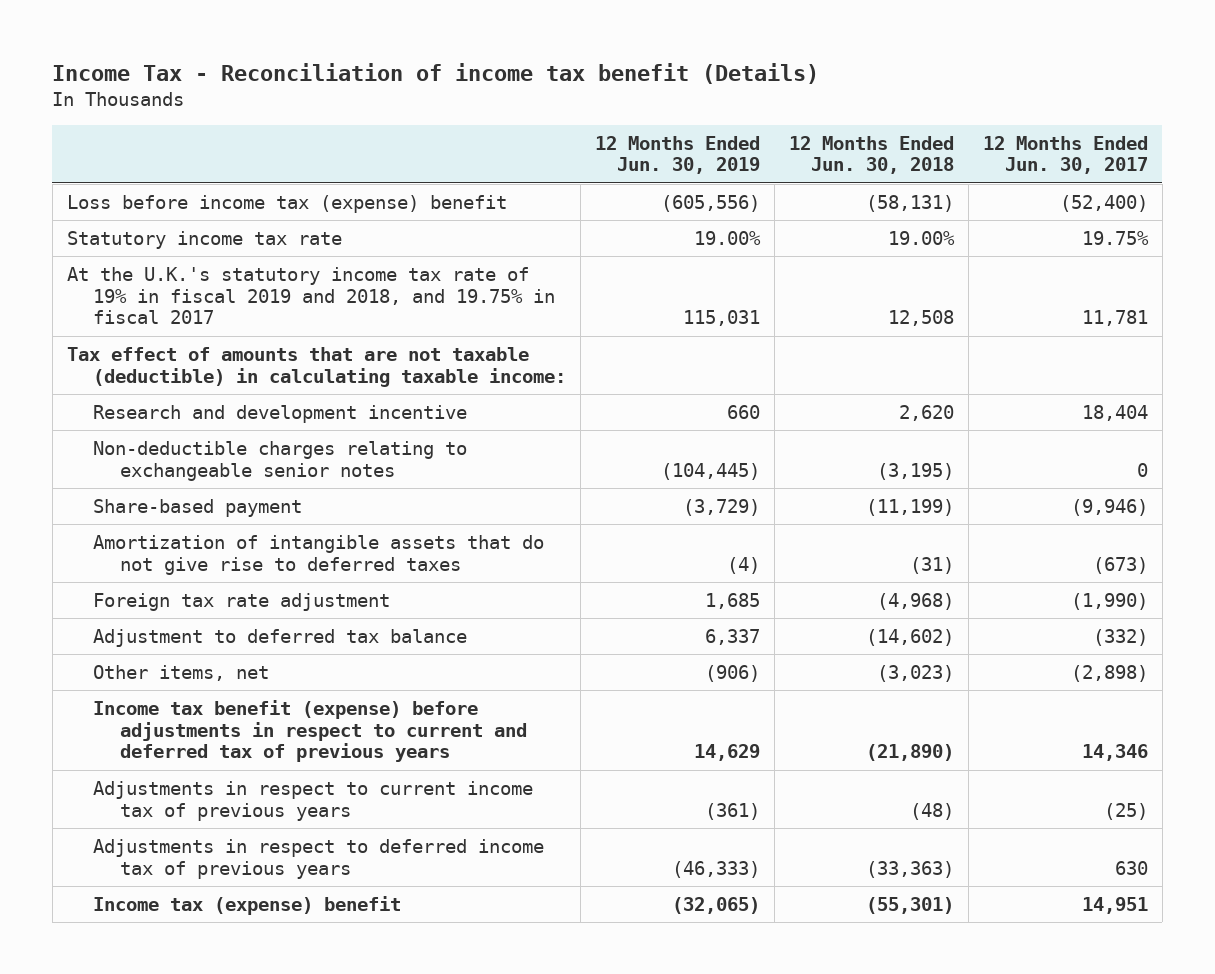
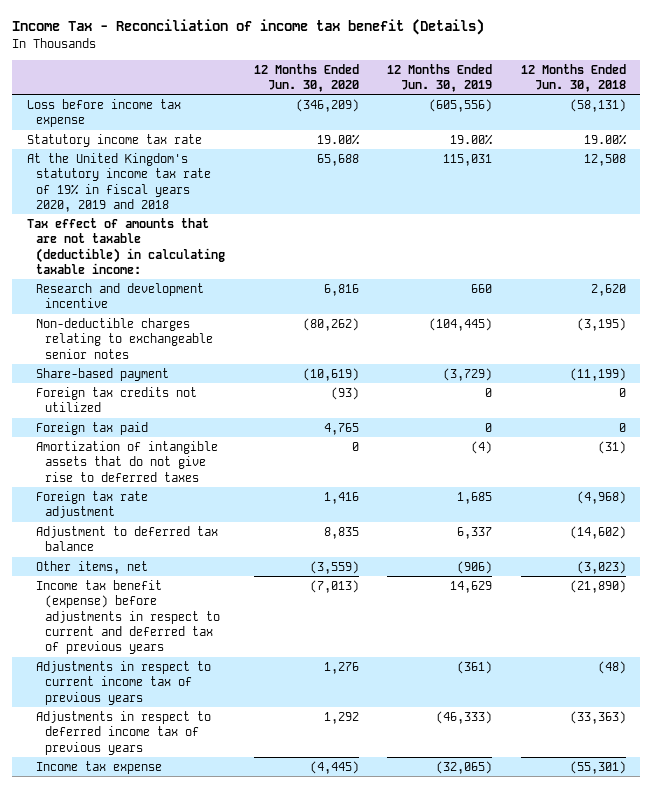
[982,135,1148,175] 12 Months Ended Jun. 30, 2017 -> none
none -> [253,63,359,92] 12 Months Ended Jun. 30, 2020
[66,194,507,213] Loss before income tax (expense) benefit -> [26,98,181,128] Loss before income tax expense
[66,266,556,325] At the U.K.'s statutory income tax rate of 19% in fiscal 2019 and 2018, and 19.75% in fiscal 2017 -> [26,152,211,212] At the United Kingdom's statutory income tax rate of 19% in fiscal years 2020, 2019 and 2018
none -> [35,386,197,413] Foreign tax credits not utilized
none -> [35,421,148,435] Foreign tax paid
[93,895,402,915] Income tax (expense) benefit -> [35,760,162,774] Income tax expense

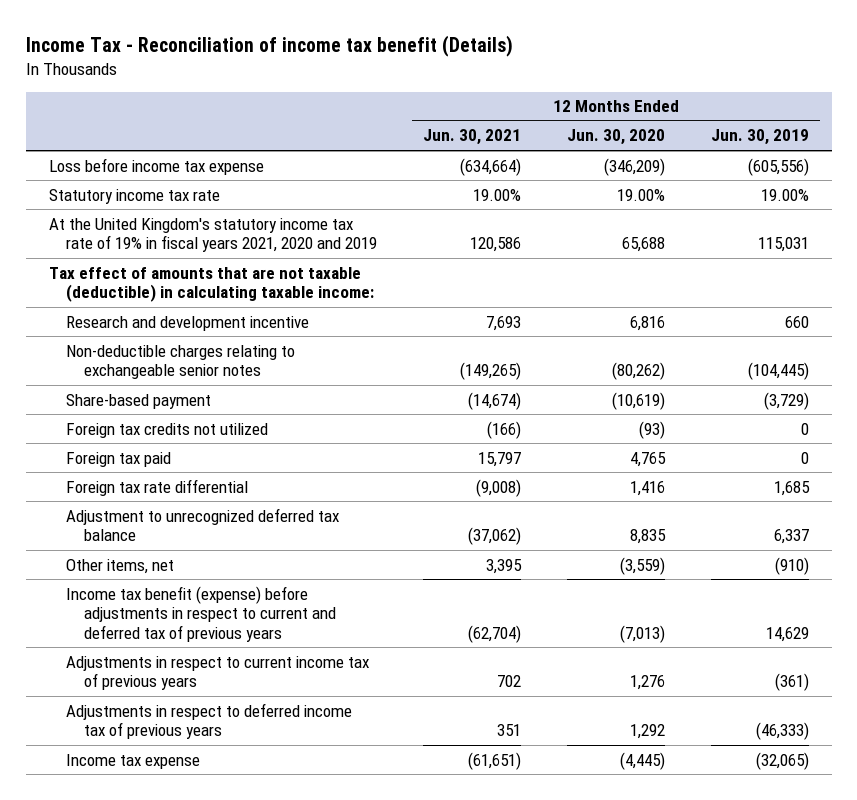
[520,63,626,92] 12 Months Ended Jun. 30, 2018 -> none
none -> [422,129,521,146] Jun. 30, 2021
[26,152,211,212] At the United Kingdom's statutory income tax rate of 19% in fiscal years 2020, 2019 and 2018 -> [48,217,378,253] At the United Kingdom's statutory income tax rate of 19% in fiscal years 2021, 2020 and 2019
[35,440,218,482] Amortization of intangible assets that do not give rise to deferred taxes -> none
[35,490,148,519] Foreign tax rate adjustment -> [66,478,249,496] Foreign tax rate differential
[35,525,218,552] Adjustment to deferred tax balance -> [66,507,340,542] Adjustment to unrecognized deferred tax balance
[457,560,493,574] (906) -> [774,556,809,575] (910)

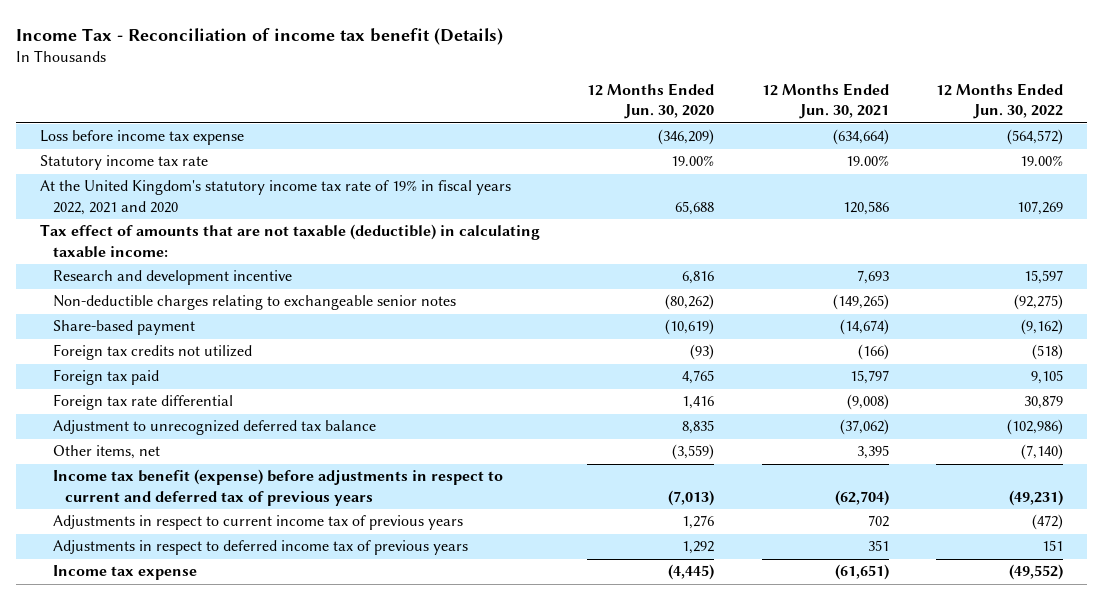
[710,129,809,146] Jun. 30, 2019 -> none
none -> [935,83,1063,120] 12 Months Ended Jun. 30, 2022
[48,217,378,253] At the United Kingdom's statutory income tax rate of 19% in fiscal years 2021, 2020 and 2019 -> [39,180,511,215] At the United Kingdom's statutory income tax rate of 19% in fiscal years 2022, 2021 and 2020

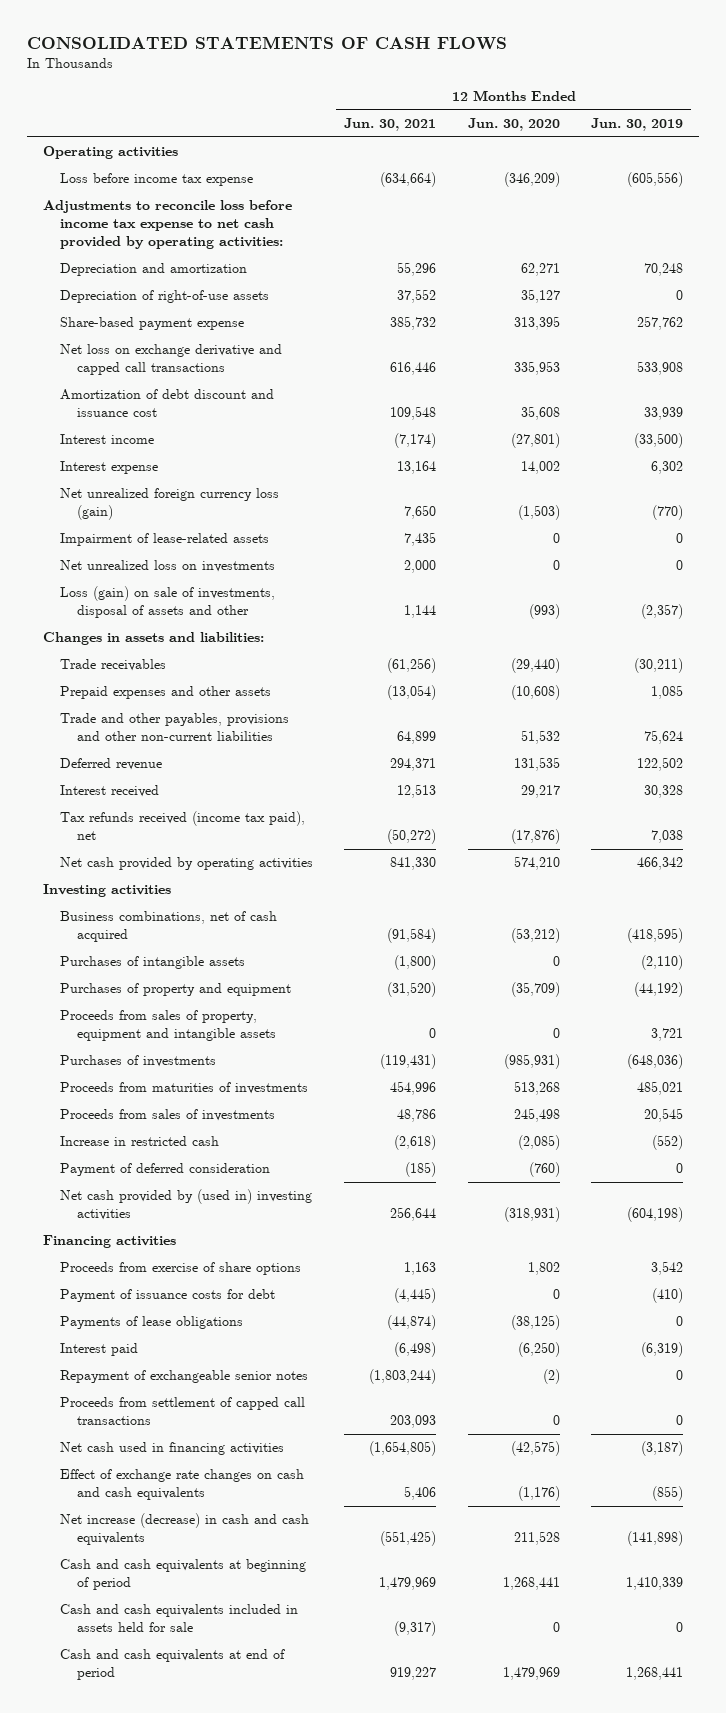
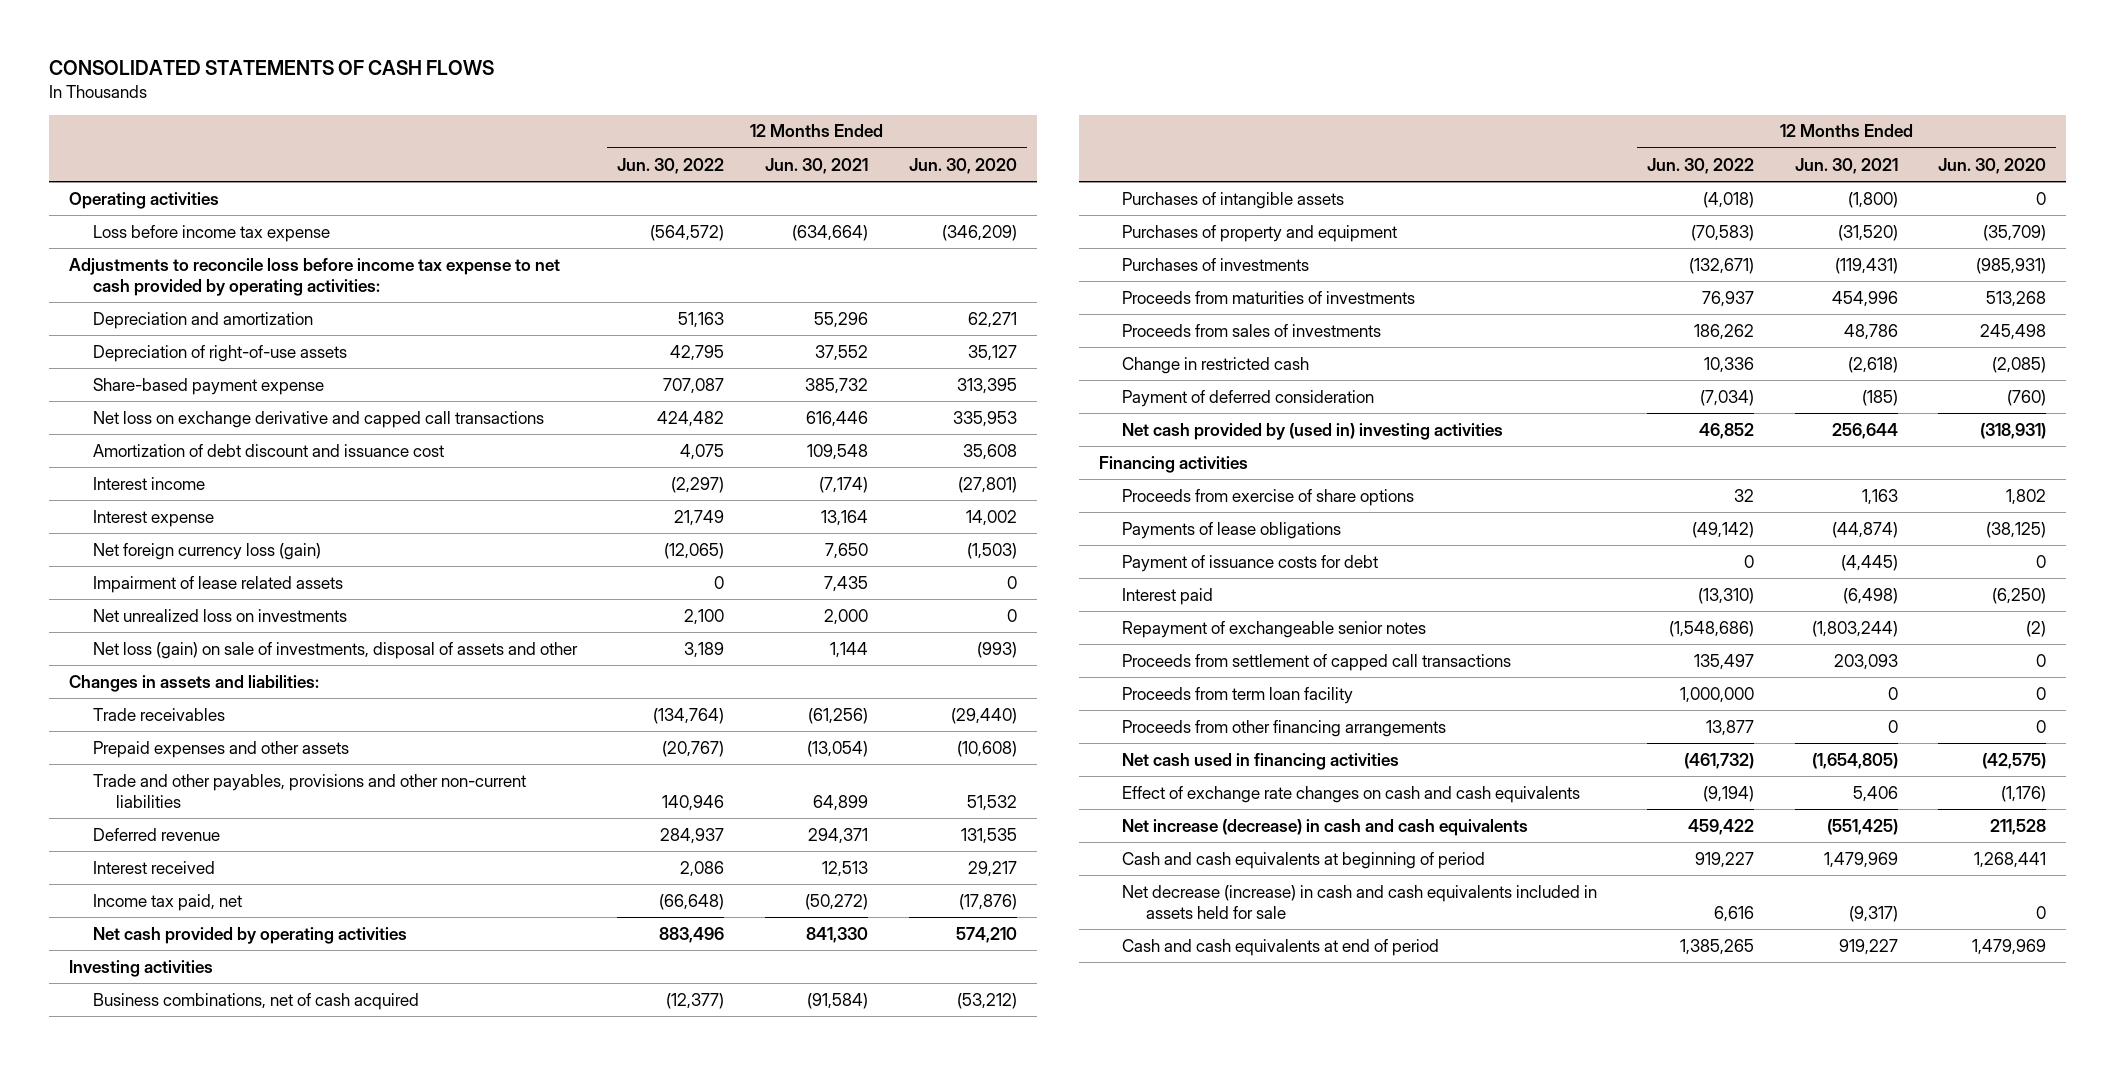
[590,117,683,131] Jun. 30, 2019 -> none
none -> [617,157,725,174] Jun. 30, 2022
[59,488,279,521] Net unrealized foreign currency loss (gain) -> [92,542,321,560] Net foreign currency loss (gain)
[59,533,269,547] Impairment of lease-related assets -> [92,575,343,593] Impairment of lease related assets
[59,586,275,619] Loss (gain) on sale of investments, disposal of assets and other -> [92,641,578,659] Net loss (gain) on sale of investments, disposal of assets and other
[59,811,305,841] Tax refunds received (income tax paid), net -> [92,893,242,911] Income tax paid, net
[59,1010,277,1042] Proceeds from sales of property, equipment and intangible assets -> none
[59,1136,219,1147] Increase in restricted cash -> [1122,356,1310,374] Change in restricted cash
[59,1289,275,1303] Payment of issuance costs for debt -> [1122,554,1379,572] Payment of issuance costs for debt
none -> [1122,686,1354,704] Proceeds from term loan facility
none -> [1122,719,1447,737] Proceeds from other financing arrangements
[59,1604,298,1633] Cash and cash equivalents included in assets held for sale -> [1122,884,1598,919] Net decrease (increase) in cash and cash equivalents included in assets held for sale

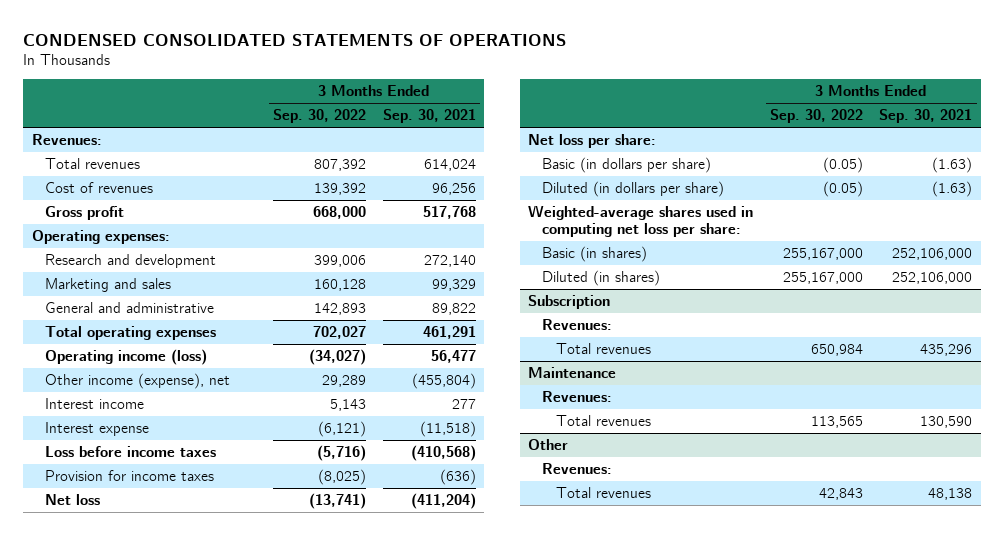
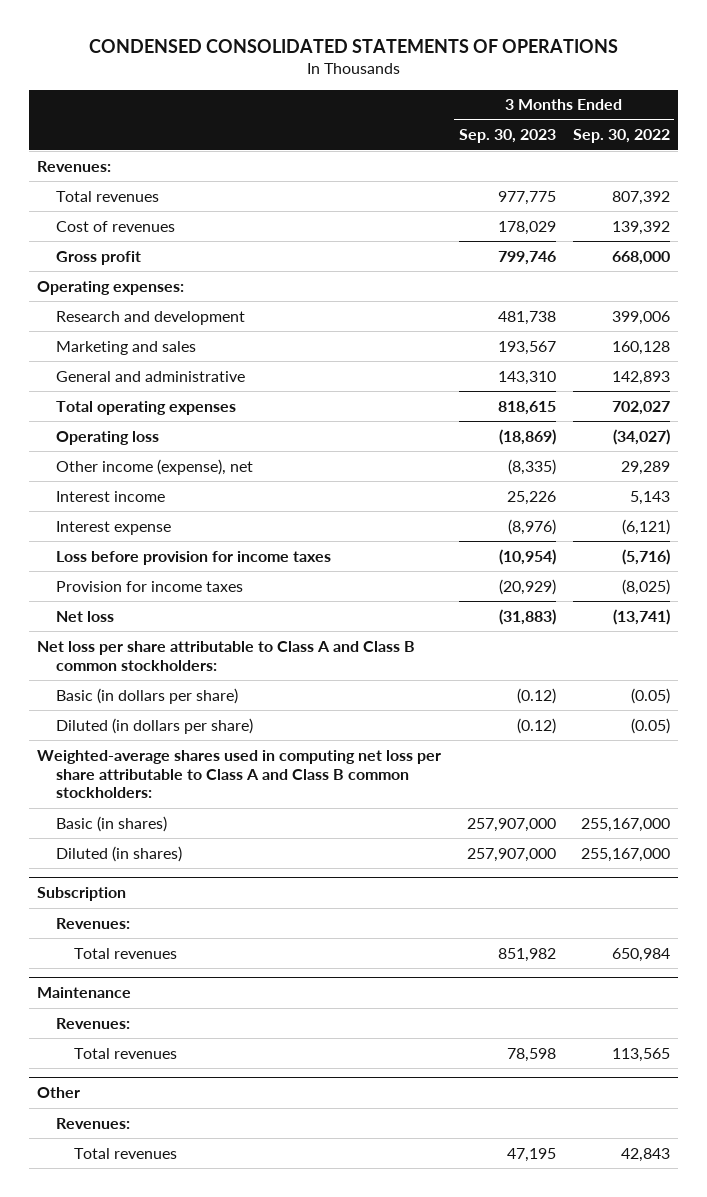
[382,109,476,124] Sep. 30, 2021 -> none
none -> [458,129,556,144] Sep. 30, 2023
[45,348,208,365] Operating income (loss) -> [55,430,159,445] Operating loss
[45,445,217,457] Loss before income taxes -> [55,550,331,565] Loss before provision for income taxes
[528,133,657,148] Net loss per share: -> [37,640,416,671] Net loss per share attributable to Class A and Class B common stockholders:
[528,204,754,237] Weighted-average shares used in computing net loss per share: -> [37,749,442,799] Weighted-average shares used in computing net loss per share attributable to Class A and Class B common stockholders:

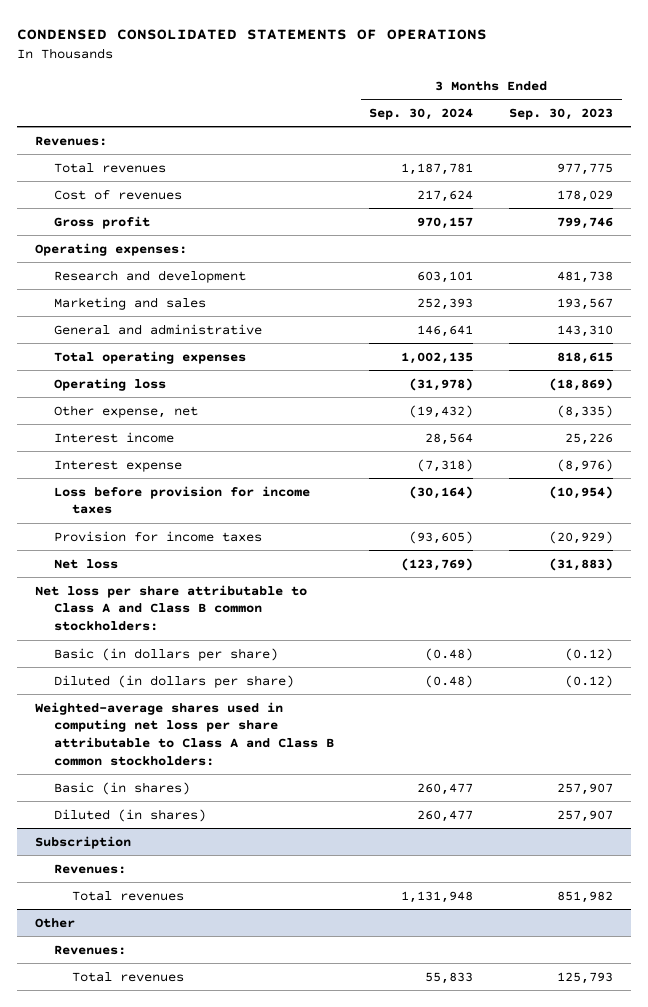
[572,129,670,144] Sep. 30, 2022 -> none
none -> [369,107,474,120] Sep. 30, 2024
[55,458,253,475] Other income (expense), net -> [53,404,198,418] Other expense, net
[466,817,556,832] 257,907,000 -> [557,782,614,795] 257,907
[466,847,556,862] 257,907,000 -> [557,809,614,822] 257,907
[37,987,132,999] Maintenance -> none
[55,1017,130,1029] Revenues: -> none
[74,1047,178,1059] Total revenues -> none
[506,1147,556,1162] 47,195 -> [557,971,614,984] 125,793

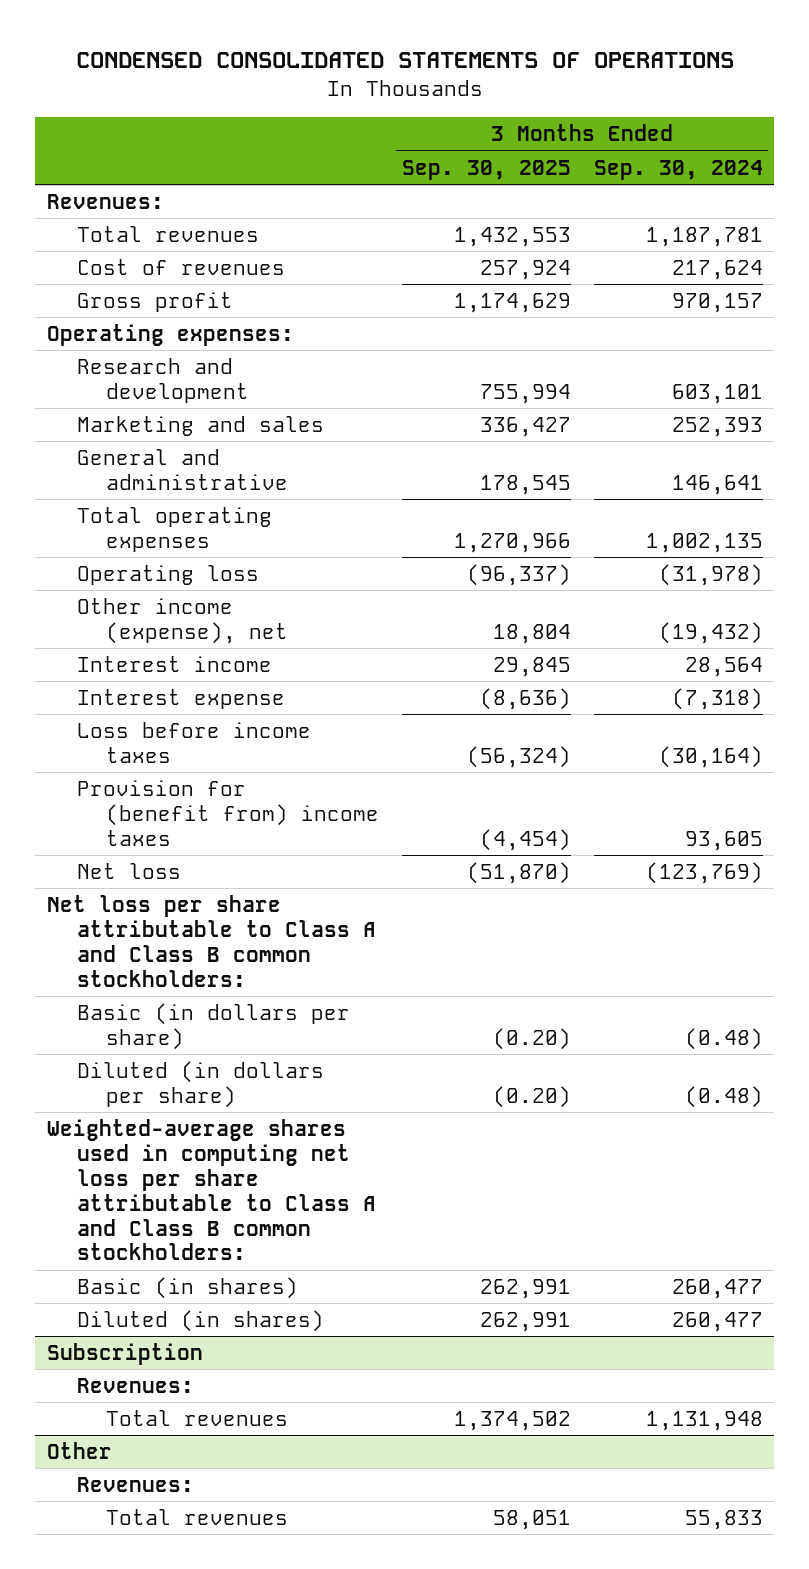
[509,107,614,120] Sep. 30, 2023 -> none
none -> [402,159,572,180] Sep. 30, 2025
[53,404,198,418] Other expense, net -> [76,598,289,644] Other income (expense), net
[53,485,310,515] Loss before provision for income taxes -> [76,722,311,763] Loss before income taxes
[53,530,262,542] Provision for income taxes -> [76,780,380,846] Provision for (benefit from) income taxes
[409,530,474,544] (93,605) -> [684,830,763,851] 93,605

